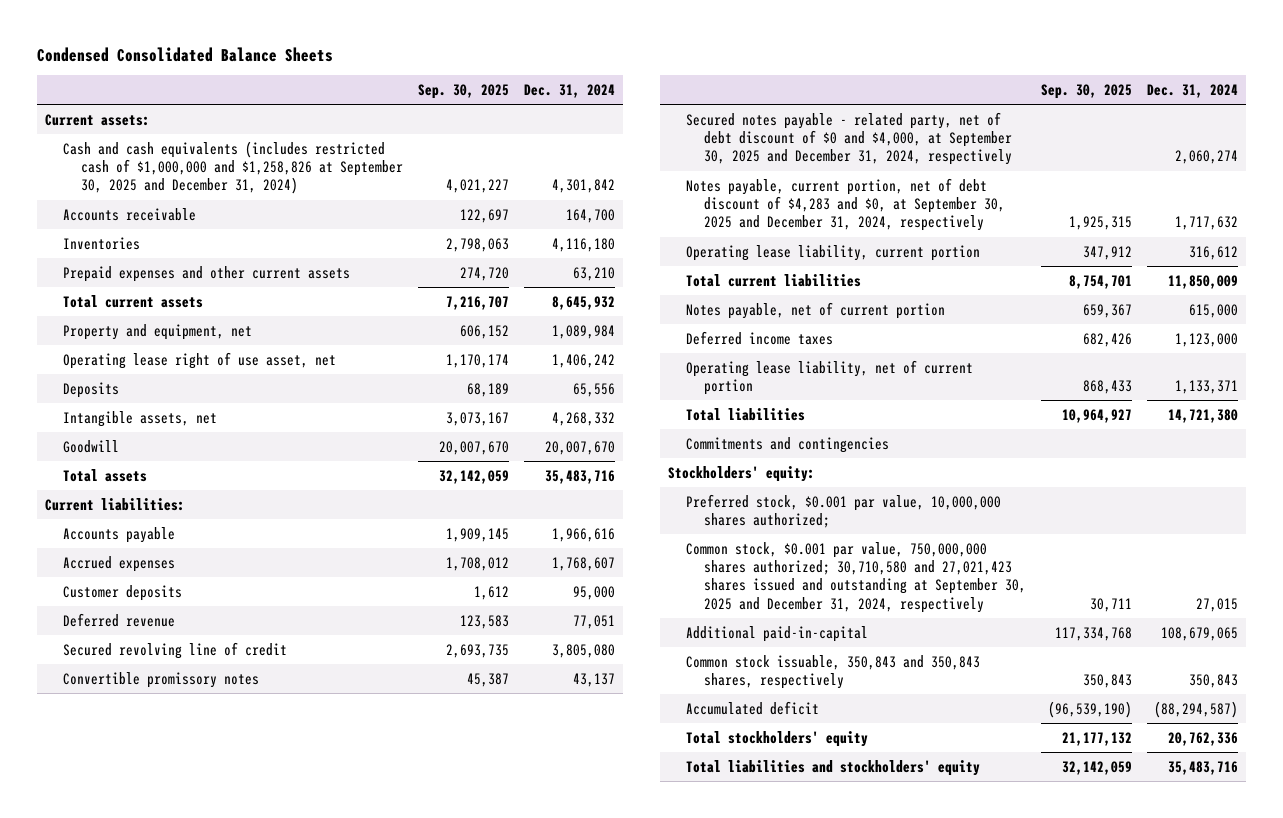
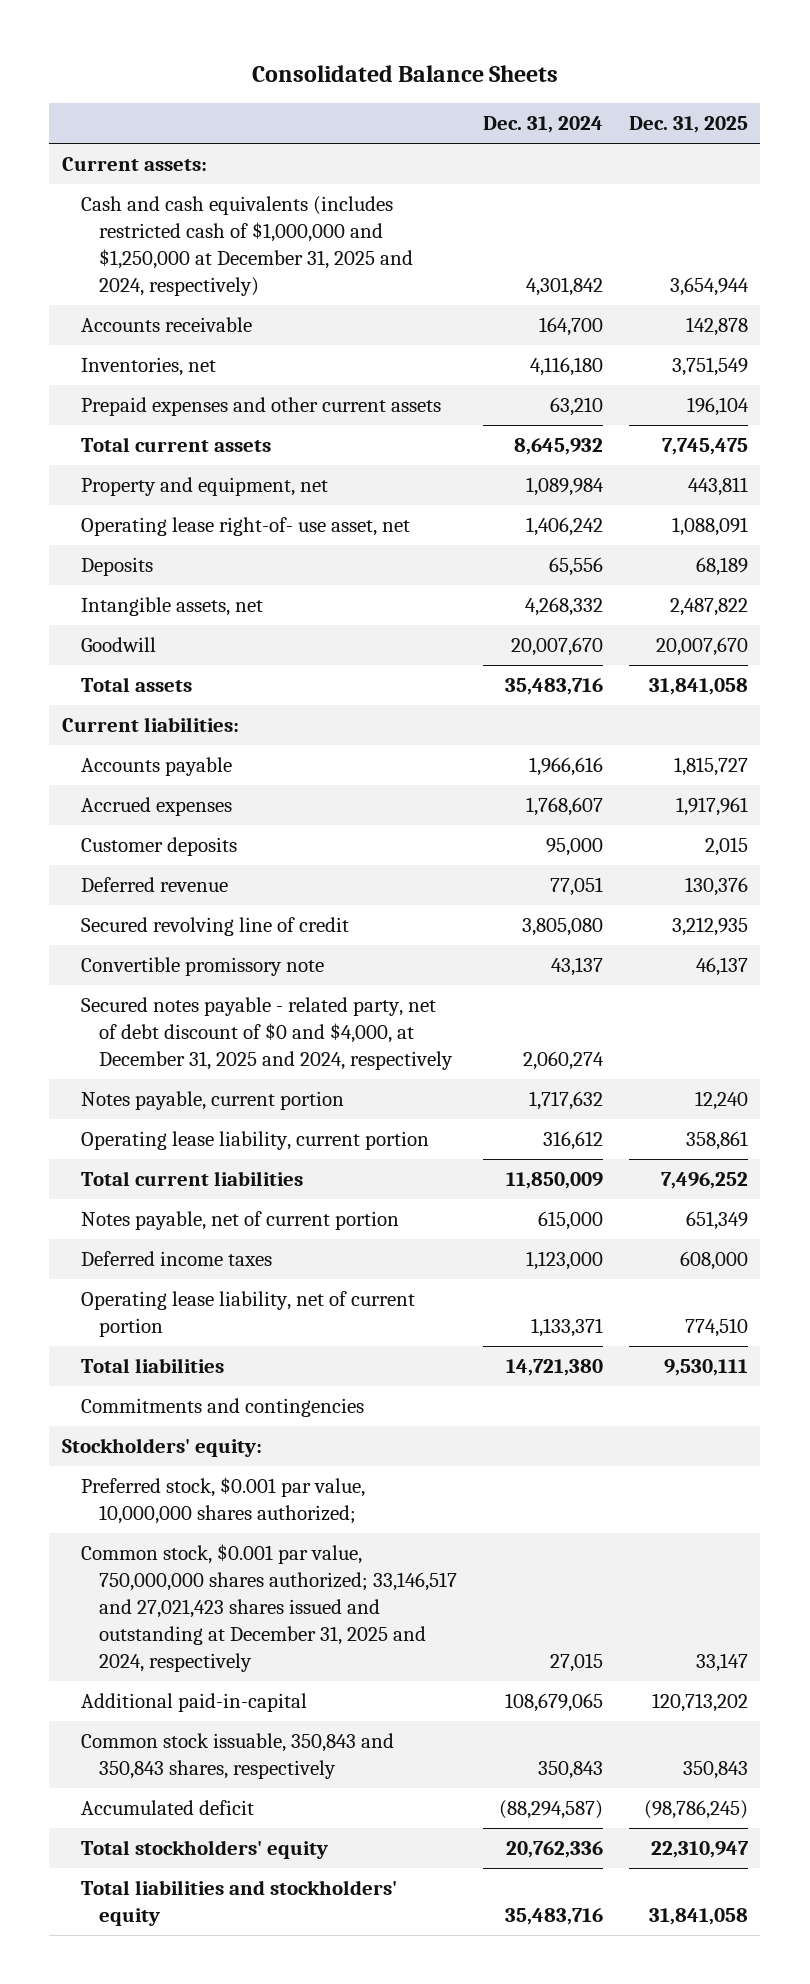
[37,46,334,62] Condensed Consolidated Balance Sheets -> [251,64,558,82] Consolidated Balance Sheets
[418,84,510,100] Sep. 30, 2025 -> none
none -> [628,116,748,134] Dec. 31, 2025
[63,140,404,195] Cash and cash equivalents (includes restricted cash of $1,000,000 and $1,258,826 at September 30, 2025 and December 31, 2024) -> [80,196,414,297] Cash and cash equivalents (includes restricted cash of $1,000,000 and $1,250,000 at December 31, 2025 and 2024, respectively)
[63,236,141,250] Inventories -> [80,357,216,377] Inventories, net
[63,351,337,369] Operating lease right of use asset, net -> [80,517,410,537] Operating lease right-of- use asset, net
[63,671,260,688] Convertible promissory notes -> [80,957,324,977] Convertible promissory note
[685,111,1012,166] Secured notes payable - related party, net of debt discount of $0 and $4,000, at September 30, 2025 and December 31, 2024, respectively -> [80,997,454,1071] Secured notes payable - related party, net of debt discount of $0 and $4,000, at December 31, 2025 and 2024, respectively
[685,177,1005,232] Notes payable, current portion, net of debt discount of $4,283 and $0, at September 30, 2025 and December 31, 2024, respectively -> [80,1091,344,1111] Notes payable, current portion
[685,541,1026,613] Common stock, $0.001 par value, 750,000,000 shares authorized; 30,710,580 and 27,021,423 shares issued and outstanding at September 30, 2025 and December 31, 2024, respectively -> [80,1544,458,1673] Common stock, $0.001 par value, 750,000,000 shares authorized; 33,146,517 and 27,021,423 shares issued and outstanding at December 31, 2025 and 2024, respectively

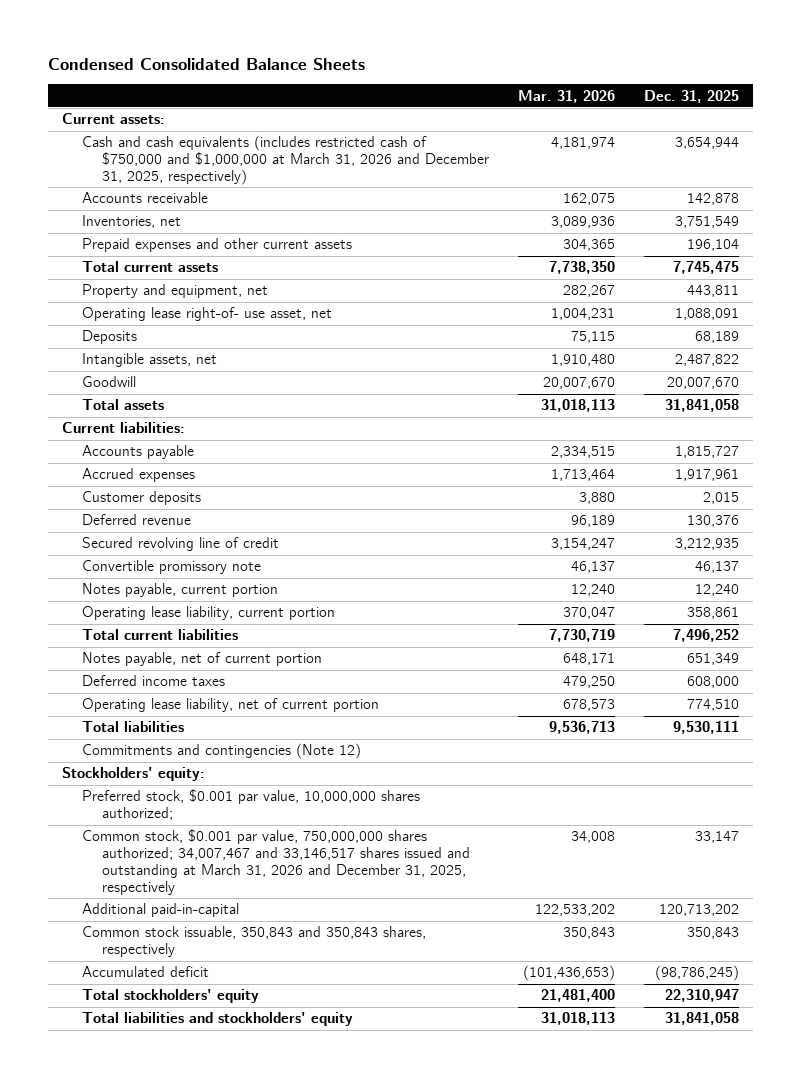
[251,64,558,82] Consolidated Balance Sheets -> [47,58,365,71] Condensed Consolidated Balance Sheets
[483,116,604,134] Dec. 31, 2024 -> none
none -> [517,89,615,103] Mar. 31, 2026
[80,196,414,297] Cash and cash equivalents (includes restricted cash of $1,000,000 and $1,250,000 at December 31, 2025 and 2024, respectively) -> [81,135,489,186] Cash and cash equivalents (includes restricted cash of $750,000 and $1,000,000 at March 31, 2026 and December 31, 2025, respectively)
[80,997,454,1071] Secured notes payable - related party, net of debt discount of $0 and $4,000, at December 31, 2025 and 2024, respectively -> none
[80,1398,364,1418] Commitments and contingencies -> [81,743,361,760] Commitments and contingencies (Note 12)
[80,1544,458,1673] Common stock, $0.001 par value, 750,000,000 shares authorized; 33,146,517 and 27,021,423 shares issued and outstanding at December 31, 2025 and 2024, respectively -> [81,829,470,895] Common stock, $0.001 par value, 750,000,000 shares authorized; 34,007,467 and 33,146,517 shares issued and outstanding at March 31, 2026 and December 31, 2025, respectively

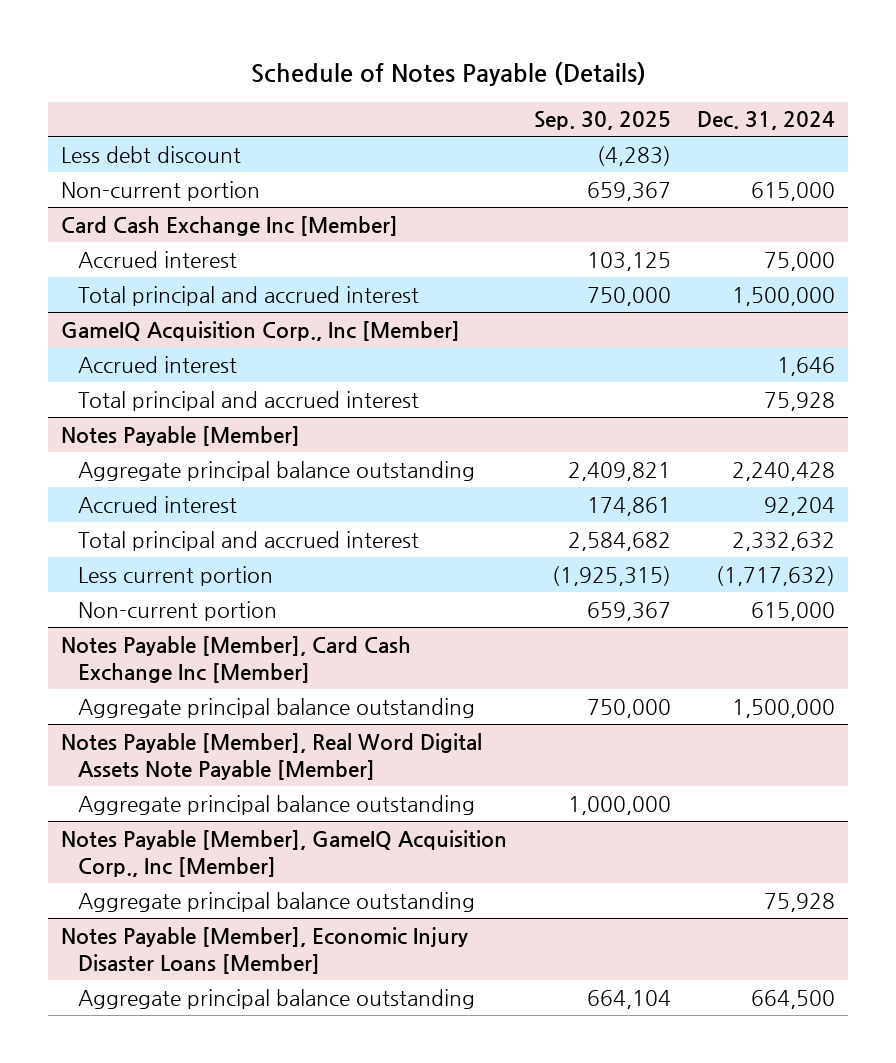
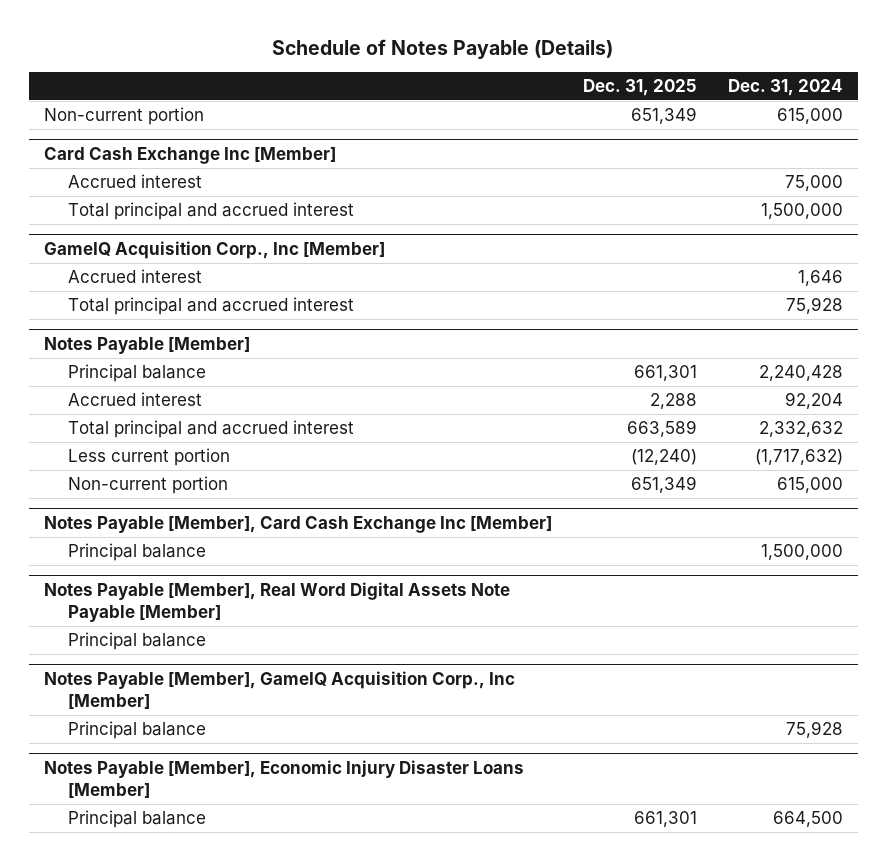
[533,111,671,131] Sep. 30, 2025 -> none
none -> [582,78,697,96] Dec. 31, 2025
[61,145,242,163] Less debt discount -> none
[77,460,475,481] Aggregate principal balance outstanding -> [67,364,206,383] Principal balance
[77,697,475,718] Aggregate principal balance outstanding -> [67,543,206,562] Principal balance
[77,794,475,815] Aggregate principal balance outstanding -> [67,632,206,651] Principal balance
[77,891,475,912] Aggregate principal balance outstanding -> [67,721,206,740] Principal balance
[77,988,475,1009] Aggregate principal balance outstanding -> [67,810,206,829] Principal balance

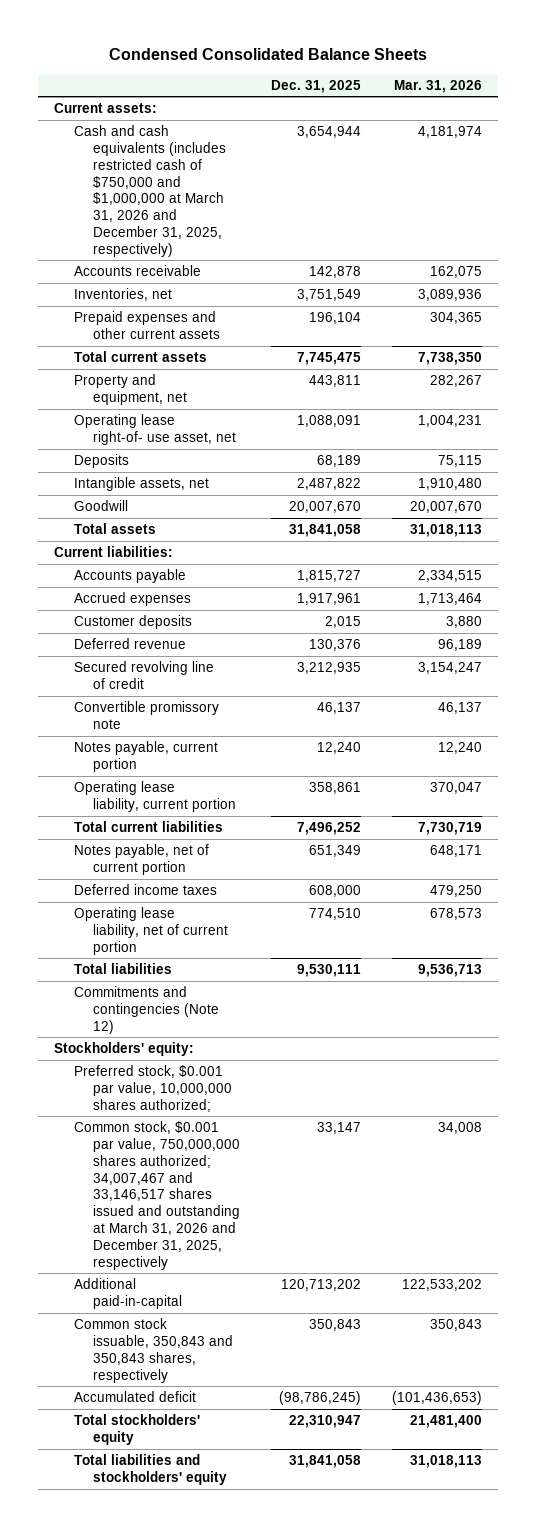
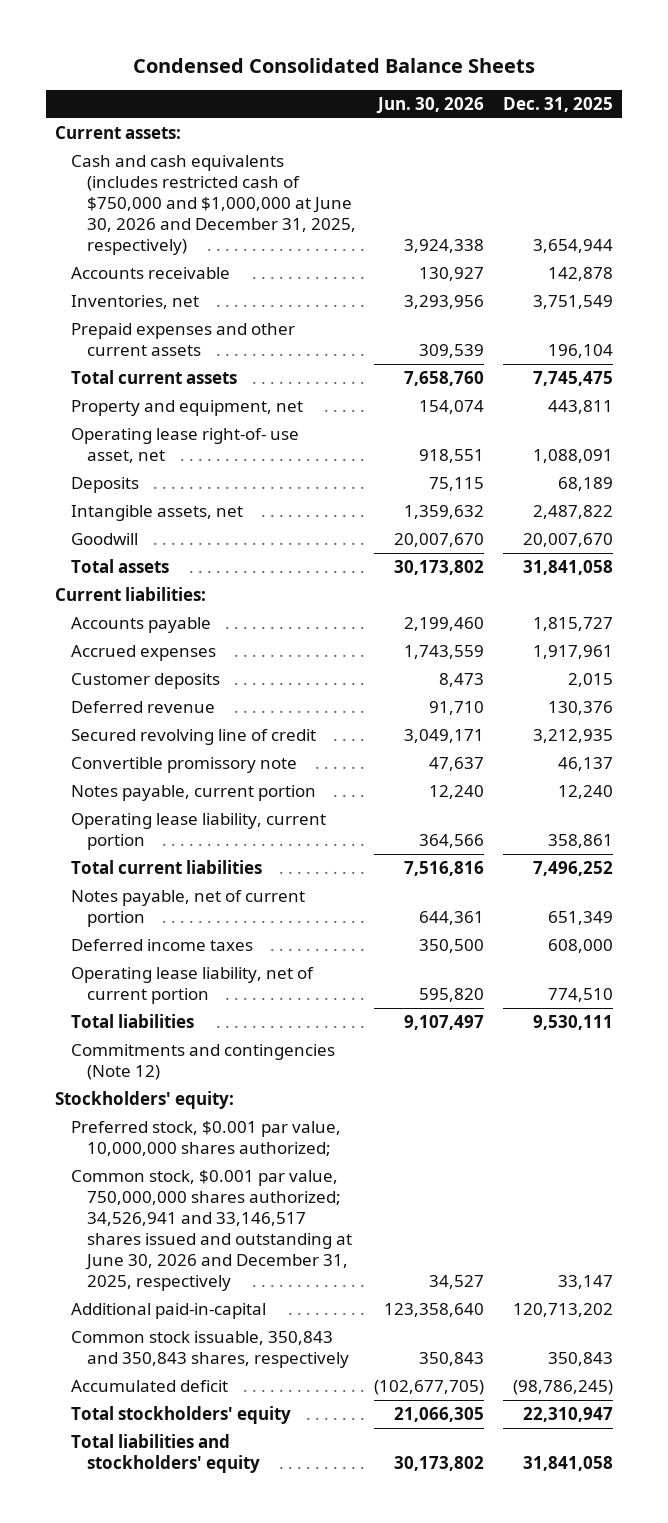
[394,79,483,93] Mar. 31, 2026 -> none
none -> [376,97,485,115] Jun. 30, 2026
[73,125,227,257] Cash and cash equivalents (includes restricted cash of $750,000 and $1,000,000 at March 31, 2026 and December 31, 2025, respectively) -> [70,155,356,255] Cash and cash equivalents (includes restricted cash of $750,000 and $1,000,000 at June 30, 2026 and December 31, 2025, respectively)
[73,1121,241,1270] Common stock, $0.001 par value, 750,000,000 shares authorized; 34,007,467 and 33,146,517 shares issued and outstanding at March 31, 2026 and December 31, 2025, respectively -> [70,1170,352,1291] Common stock, $0.001 par value, 750,000,000 shares authorized; 34,526,941 and 33,146,517 shares issued and outstanding at June 30, 2026 and December 31, 2025, respectively

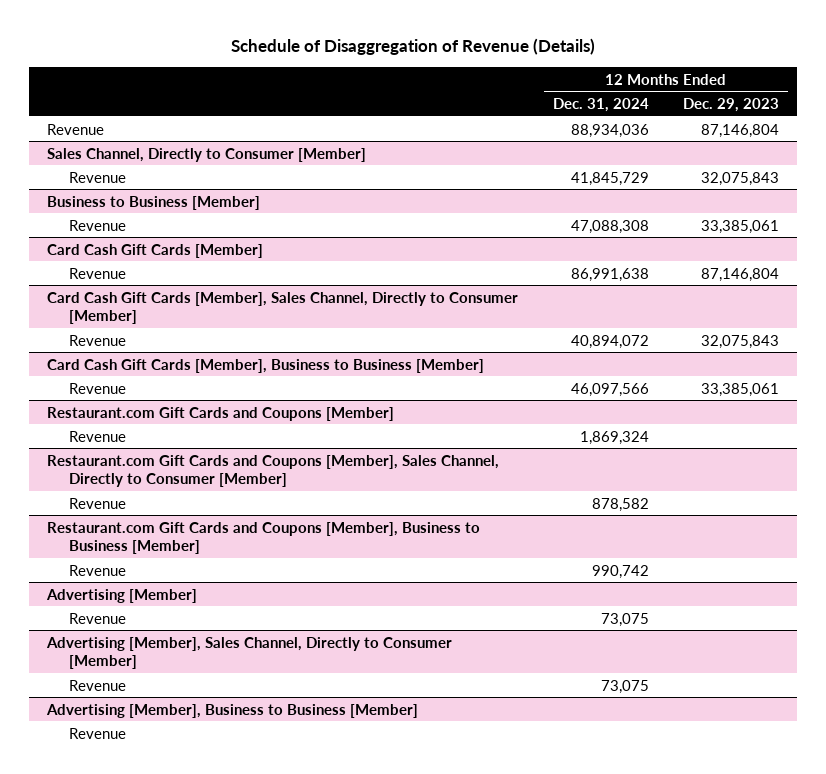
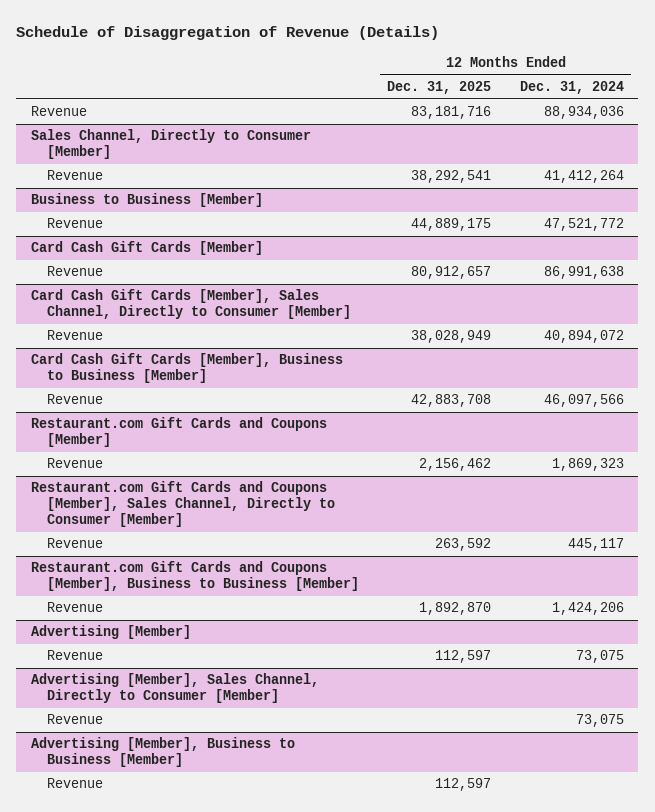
[683,98,780,113] Dec. 29, 2023 -> none
none -> [387,81,492,95] Dec. 31, 2025
[570,171,649,186] 41,845,729 -> [543,170,624,184] 41,412,264
[570,219,649,234] 47,088,308 -> [543,218,624,232] 47,521,772
[579,430,649,445] 1,869,324 -> [551,458,624,472] 1,869,323
[591,497,649,512] 878,582 -> [567,538,624,552] 445,117
[591,564,649,579] 990,742 -> [551,602,624,616] 1,424,206

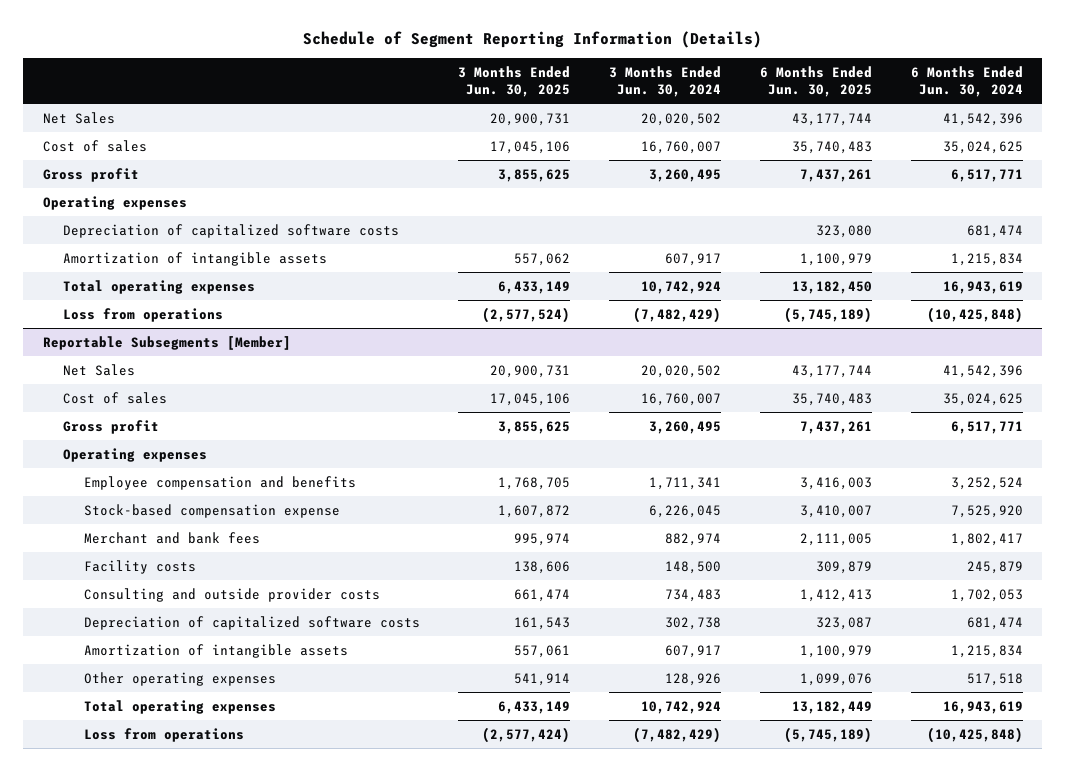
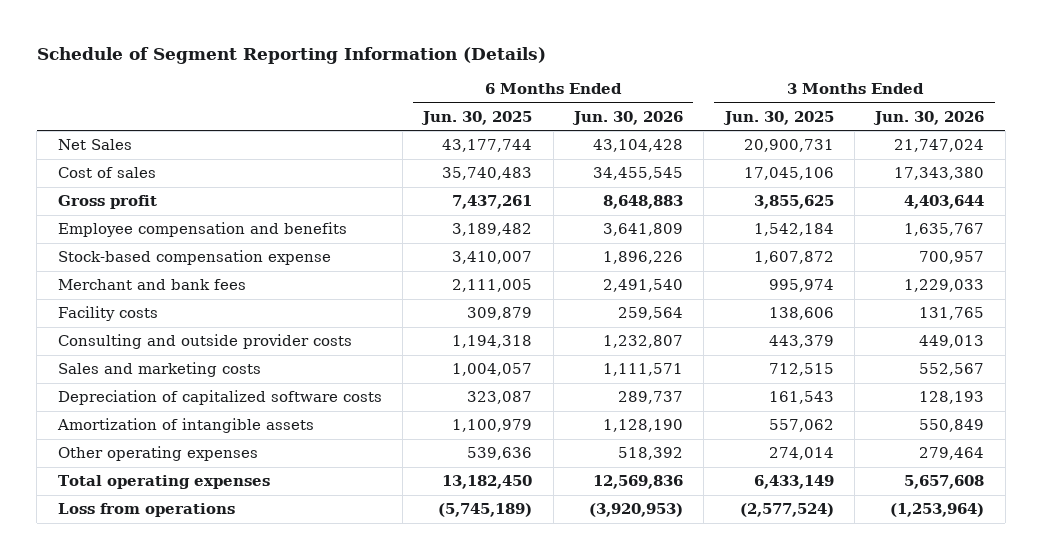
[609,65,722,98] 3 Months Ended Jun. 30, 2024 -> none
[910,65,1023,98] 6 Months Ended Jun. 30, 2024 -> none
none -> [571,110,683,125] Jun. 30, 2026
none -> [873,110,985,125] Jun. 30, 2026
[42,195,187,210] Operating expenses -> none
[63,223,400,238] Depreciation of capitalized software costs -> none
[42,335,291,350] Reportable Subsegments [Member] -> none
[63,363,136,376] Net Sales -> none
[63,391,168,404] Cost of sales -> none
[63,419,160,434] Gross profit -> none
[63,447,208,462] Operating expenses -> none
[498,476,571,490] 1,768,705 -> [753,223,834,237] 1,542,184
[800,476,873,490] 3,416,003 -> [452,223,533,237] 3,189,482
[514,588,571,602] 661,474 -> [768,335,834,349] 443,379
[800,588,873,602] 1,412,413 -> [452,335,533,349] 1,194,318
none -> [57,362,261,378] Sales and marketing costs
[83,643,348,658] Amortization of intangible assets -> none
[83,699,276,714] Total operating expenses -> none
[83,727,244,742] Loss from operations -> none
[63,251,328,266] Amortization of intangible assets -> [56,418,314,434] Amortization of intangible assets
[514,672,571,686] 541,914 -> [768,447,834,461] 274,014
[800,672,873,686] 1,099,076 -> [467,447,533,461] 539,636
[63,279,256,294] Total operating expenses -> [57,475,270,490] Total operating expenses
[63,307,224,322] Loss from operations -> [57,503,235,518] Loss from operations

